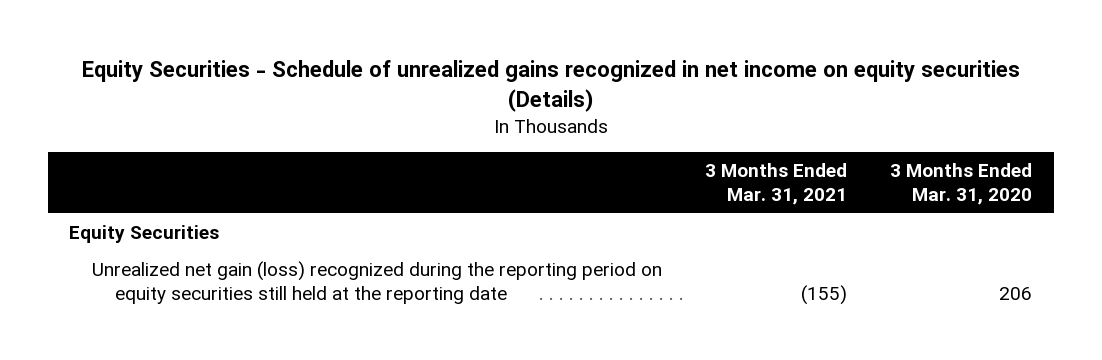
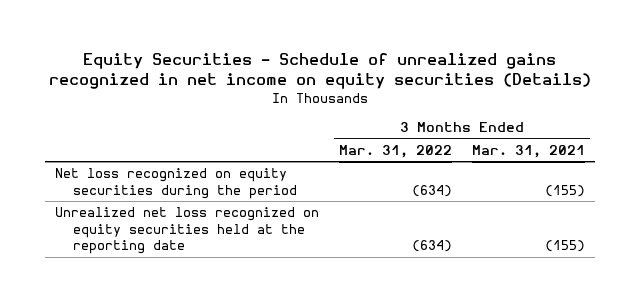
[890,162,1033,206] 3 Months Ended Mar. 31, 2020 -> none
none -> [339,144,453,158] Mar. 31, 2022
[69,225,220,244] Equity Securities -> none
none -> [55,168,298,199] Net loss recognized on equity securities during the period
[92,261,663,305] Unrealized net gain (loss) recognized during the reporting period on equity securities still held at the reporting date -> [55,207,320,255] Unrealized net loss recognized on equity securities held at the reporting date

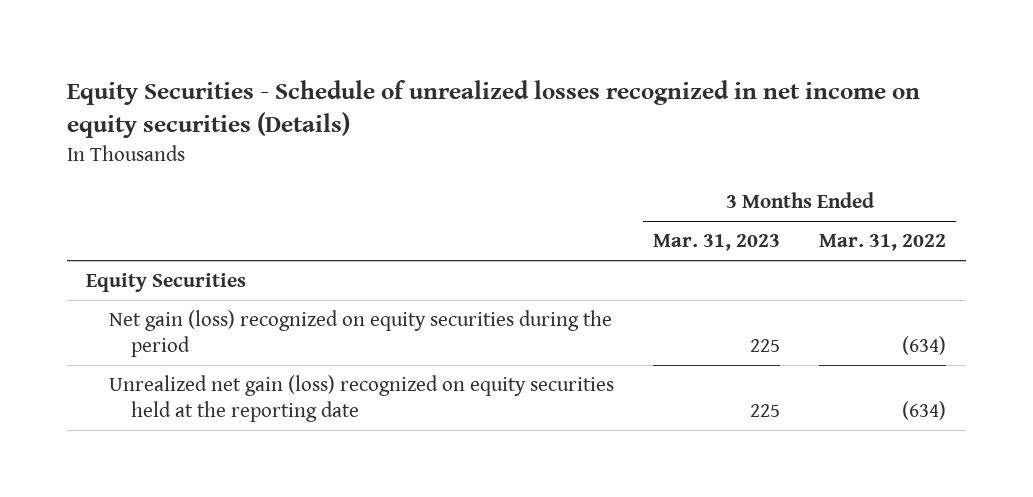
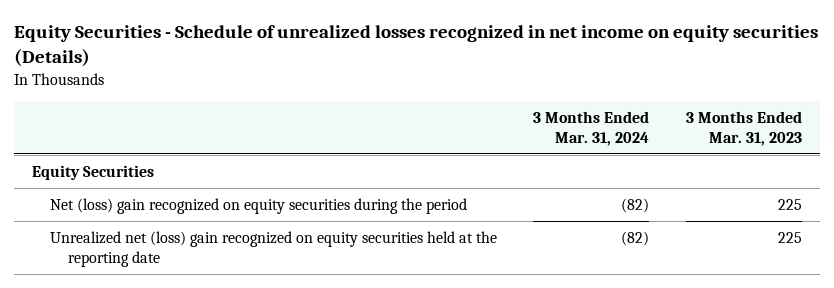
[819,234,947,252] Mar. 31, 2022 -> none
none -> [533,110,650,146] 3 Months Ended Mar. 31, 2024
[108,310,612,358] Net gain (loss) recognized on equity securities during the period -> [49,197,467,214] Net (loss) gain recognized on equity securities during the period
[108,375,614,423] Unrealized net gain (loss) recognized on equity securities held at the reporting date -> [49,230,497,267] Unrealized net (loss) gain recognized on equity securities held at the reporting date

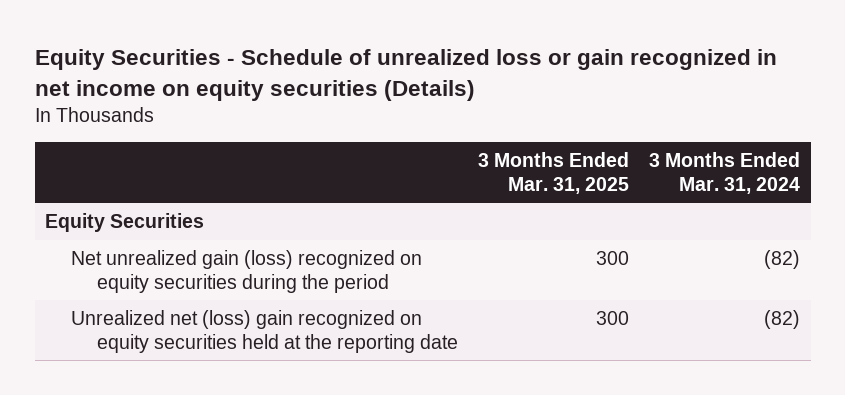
[13,25,818,68] Equity Securities - Schedule of unrealized losses recognized in net income on equity securities (Details) -> [34,49,777,101] Equity Securities - Schedule of unrealized loss or gain recognized in net income on equity securities (Details)
[685,110,802,146] 3 Months Ended Mar. 31, 2023 -> none
none -> [478,151,630,194] 3 Months Ended Mar. 31, 2025
[49,197,467,214] Net (loss) gain recognized on equity securities during the period -> [71,250,423,293] Net unrealized gain (loss) recognized on equity securities during the period

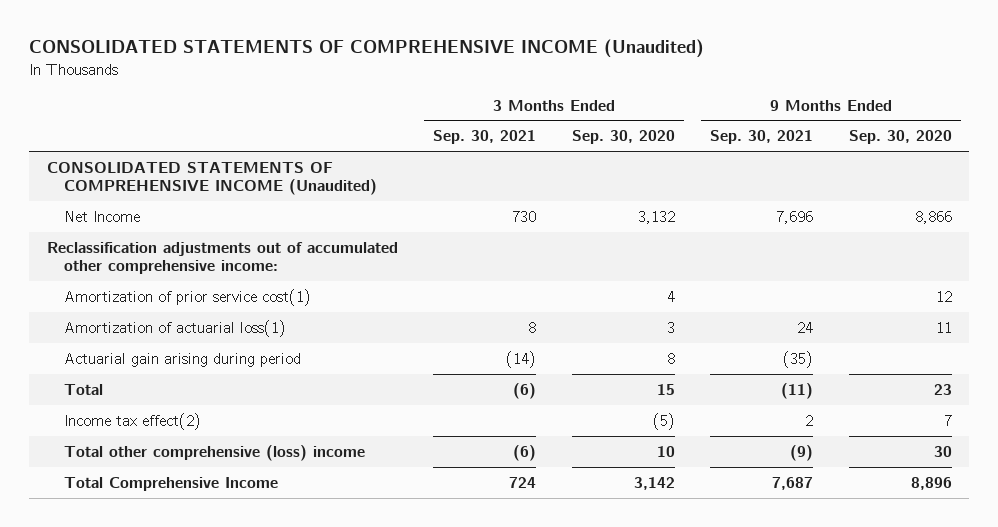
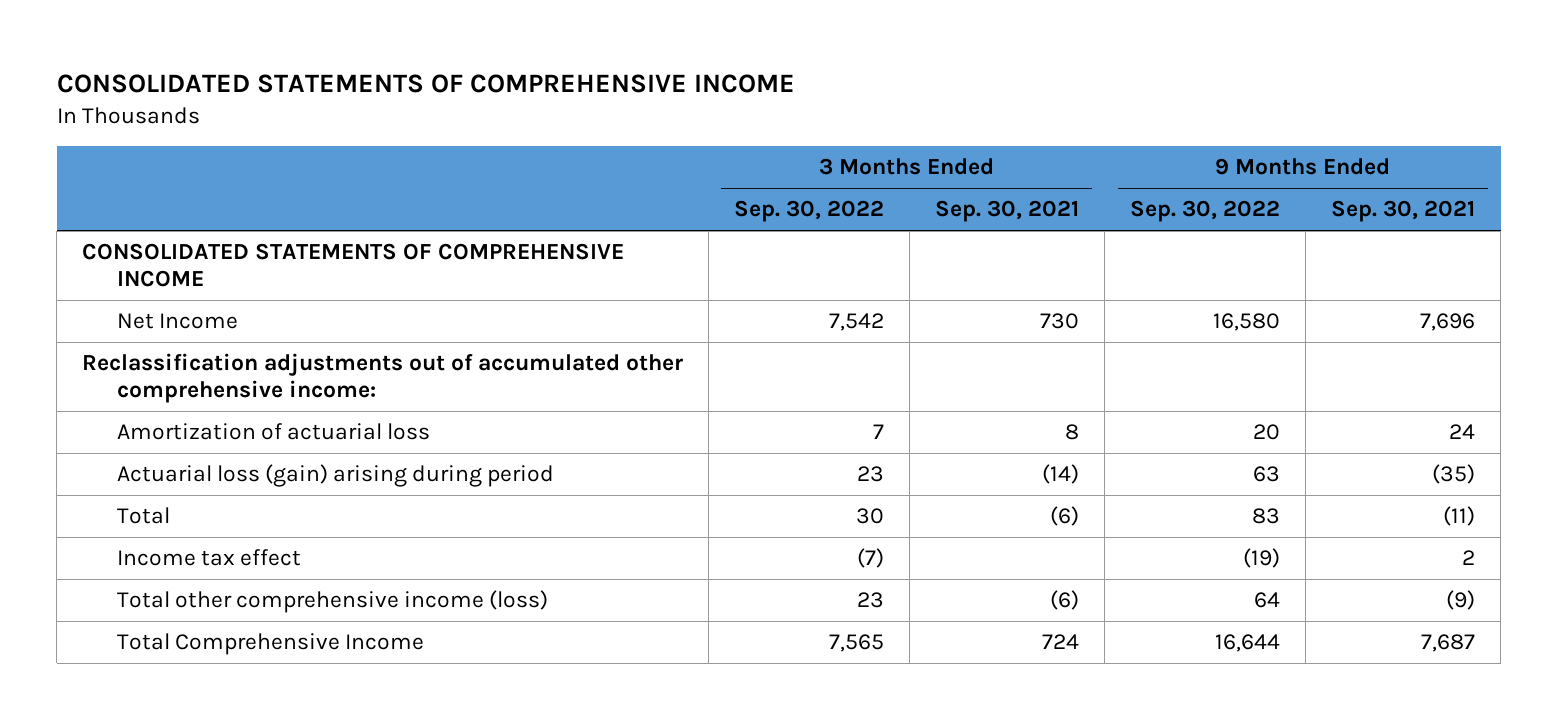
[28,39,704,59] CONSOLIDATED STATEMENTS OF COMPREHENSIVE INCOME (Unaudited) -> [56,74,795,94] CONSOLIDATED STATEMENTS OF COMPREHENSIVE INCOME
[571,130,675,145] Sep. 30, 2020 -> none
[848,130,952,145] Sep. 30, 2020 -> none
none -> [734,200,885,223] Sep. 30, 2022
none -> [1130,200,1281,223] Sep. 30, 2022
[46,161,378,196] CONSOLIDATED STATEMENTS OF COMPREHENSIVE INCOME (Unaudited) -> [82,243,625,288] CONSOLIDATED STATEMENTS OF COMPREHENSIVE INCOME
[64,288,312,306] Amortization of prior service cost(1) -> none
[64,319,287,337] Amortization of actuarial loss(1) -> [116,423,430,441] Amortization of actuarial loss
[64,352,302,367] Actuarial gain arising during period -> [116,464,554,488] Actuarial loss (gain) arising during period
[64,412,202,430] Income tax effect(2) -> [116,549,301,567] Income tax effect
[64,444,366,461] Total other comprehensive (loss) income -> [116,590,548,614] Total other comprehensive income (loss)

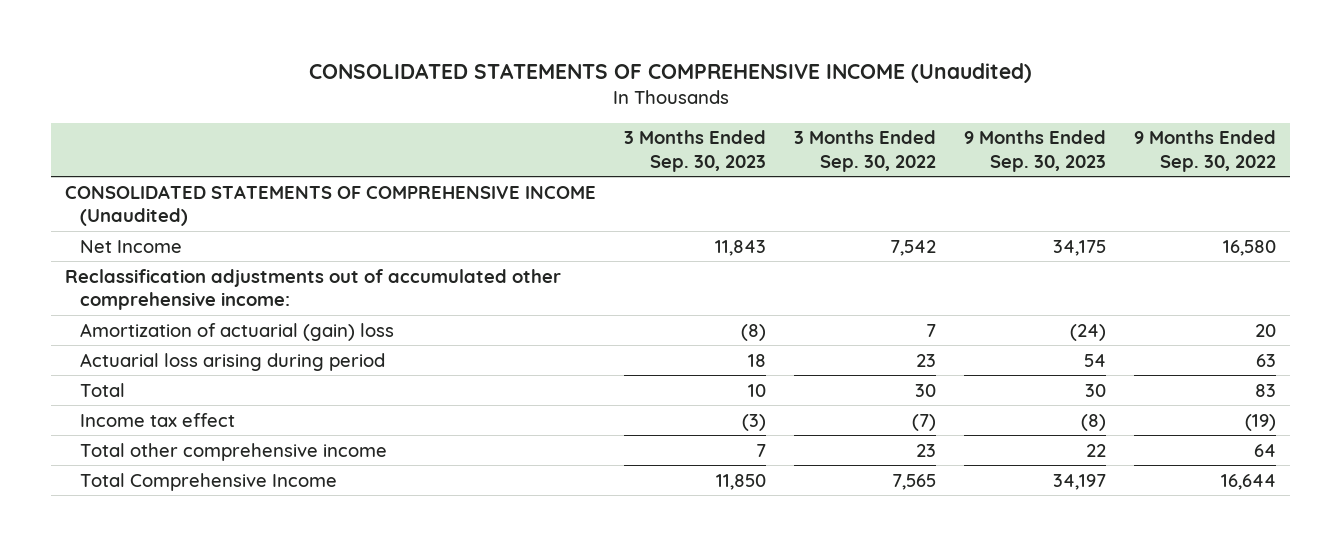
[56,74,795,94] CONSOLIDATED STATEMENTS OF COMPREHENSIVE INCOME -> [308,63,1032,84] CONSOLIDATED STATEMENTS OF COMPREHENSIVE INCOME (Unaudited)
[935,200,1080,223] Sep. 30, 2021 -> none
[1331,200,1476,223] Sep. 30, 2021 -> none
none -> [623,130,766,172] 3 Months Ended Sep. 30, 2023
none -> [964,130,1107,172] 9 Months Ended Sep. 30, 2023
[82,243,625,288] CONSOLIDATED STATEMENTS OF COMPREHENSIVE INCOME -> [64,184,596,227] CONSOLIDATED STATEMENTS OF COMPREHENSIVE INCOME (Unaudited)
[116,423,430,441] Amortization of actuarial loss -> [79,322,394,341] Amortization of actuarial (gain) loss
[116,464,554,488] Actuarial loss (gain) arising during period -> [79,352,385,371] Actuarial loss arising during period
[116,590,548,614] Total other comprehensive income (loss) -> [79,442,387,461] Total other comprehensive income

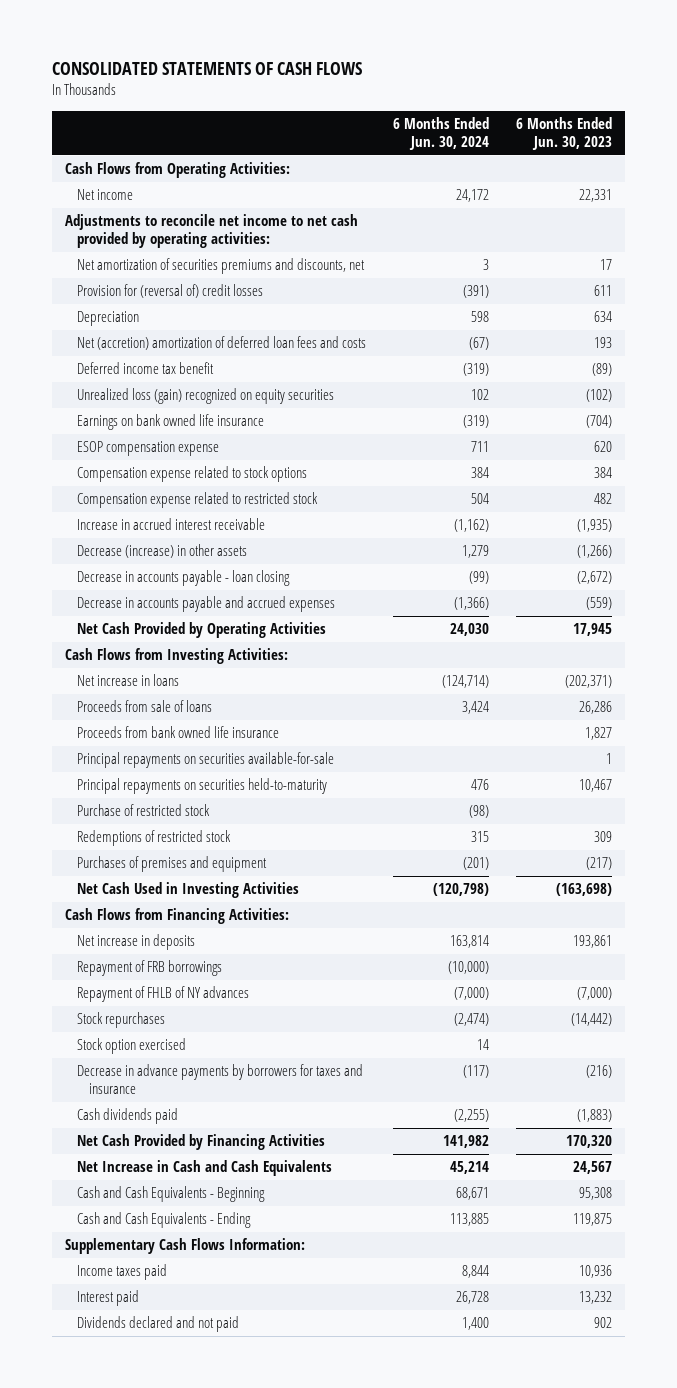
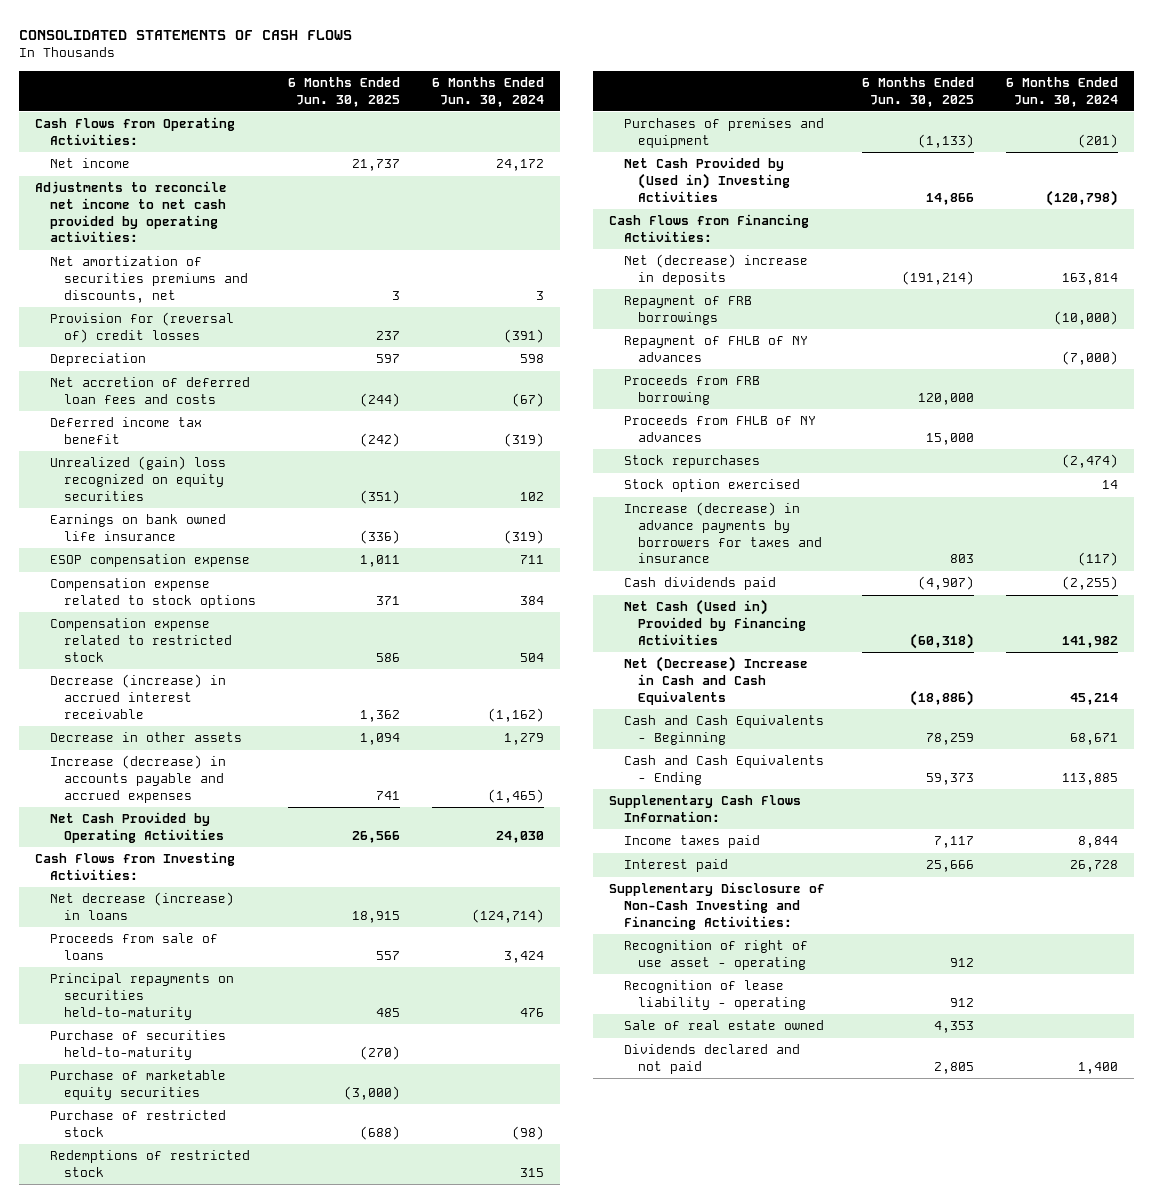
[515,116,612,150] 6 Months Ended Jun. 30, 2023 -> none
none -> [288,77,401,107] 6 Months Ended Jun. 30, 2025
[77,336,367,351] Net (accretion) amortization of deferred loan fees and costs -> [49,377,250,405] Net accretion of deferred loan fees and costs
[77,388,335,405] Unrealized loss (gain) recognized on equity securities -> [49,456,226,501] Unrealized (gain) loss recognized on equity securities
[77,570,291,587] Decrease in accounts payable - loan closing -> none
[77,518,266,531] Increase in accrued interest receivable -> [49,674,226,719] Decrease (increase) in accrued interest receivable
[77,544,248,559] Decrease (increase) in other assets -> [49,732,242,743] Decrease in other assets
[77,596,336,613] Decrease in accounts payable and accrued expenses -> [49,755,226,803] Increase (decrease) in accounts payable and accrued expenses
[453,597,489,611] (1,366) -> [488,788,545,803] (1,465)
[77,674,180,687] Net increase in loans -> [49,892,234,921] Net decrease (increase) in loans
[77,726,280,739] Proceeds from bank owned life insurance -> none
[77,752,335,769] Principal repayments on securities available-for-sale -> none
none -> [49,1030,226,1061] Purchase of securities held-to-maturity
none -> [49,1070,226,1101] Purchase of marketable equity securities
[77,882,300,899] Net Cash Used in Investing Activities -> [623,157,791,202] Net Cash Provided by (Used in) Investing Activities
[77,934,196,951] Net increase in deposits -> [623,254,808,286] Net (decrease) increase in deposits
none -> [623,375,760,406] Proceeds from FRB borrowing
none -> [623,415,816,443] Proceeds from FHLB of NY advances
[77,1064,364,1095] Decrease in advance payments by borrowers for taxes and insurance -> [623,502,823,564] Increase (decrease) in advance payments by borrowers for taxes and insurance
[77,1134,326,1151] Net Cash Provided by Financing Activities -> [623,599,807,645] Net Cash (Used in) Provided by Financing Activities
[77,1160,333,1177] Net Increase in Cash and Cash Equivalents -> [623,656,808,705] Net (Decrease) Increase in Cash and Cash Equivalents
none -> [609,882,826,930] Supplementary Disclosure of Non-Cash Investing and Financing Activities:
none -> [623,940,808,971] Recognition of right of use asset - operating
none -> [623,980,807,1011] Recognition of lease liability - operating
none -> [623,1020,824,1031] Sale of real estate owned

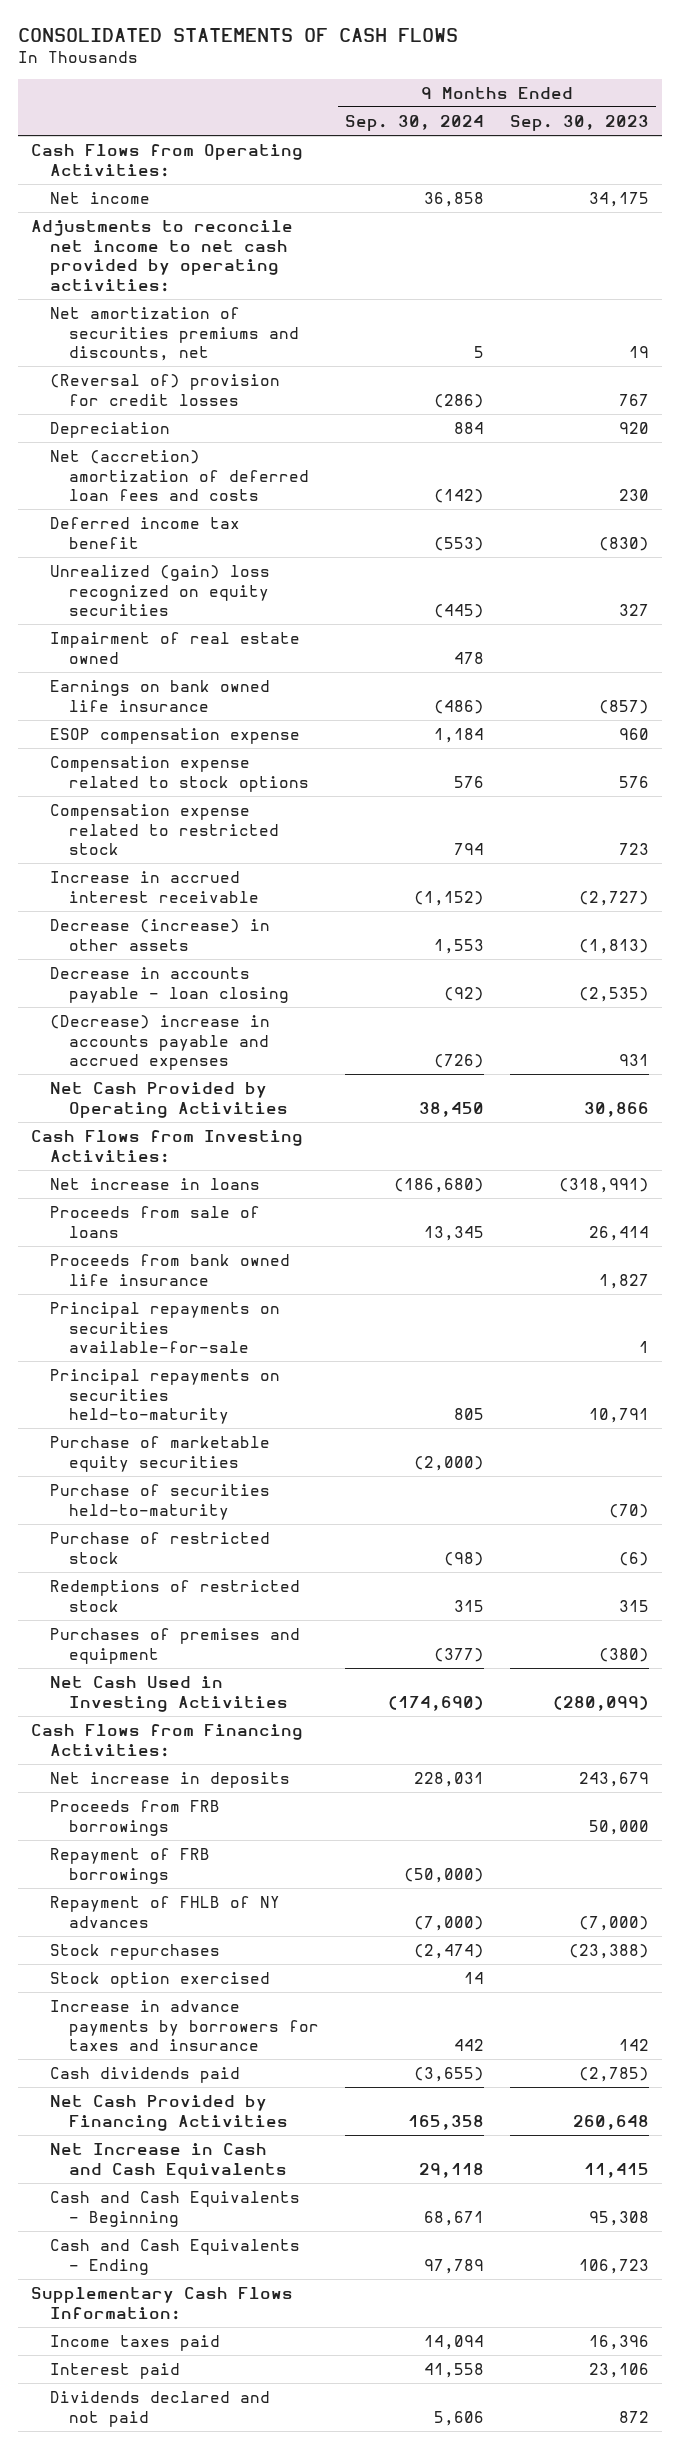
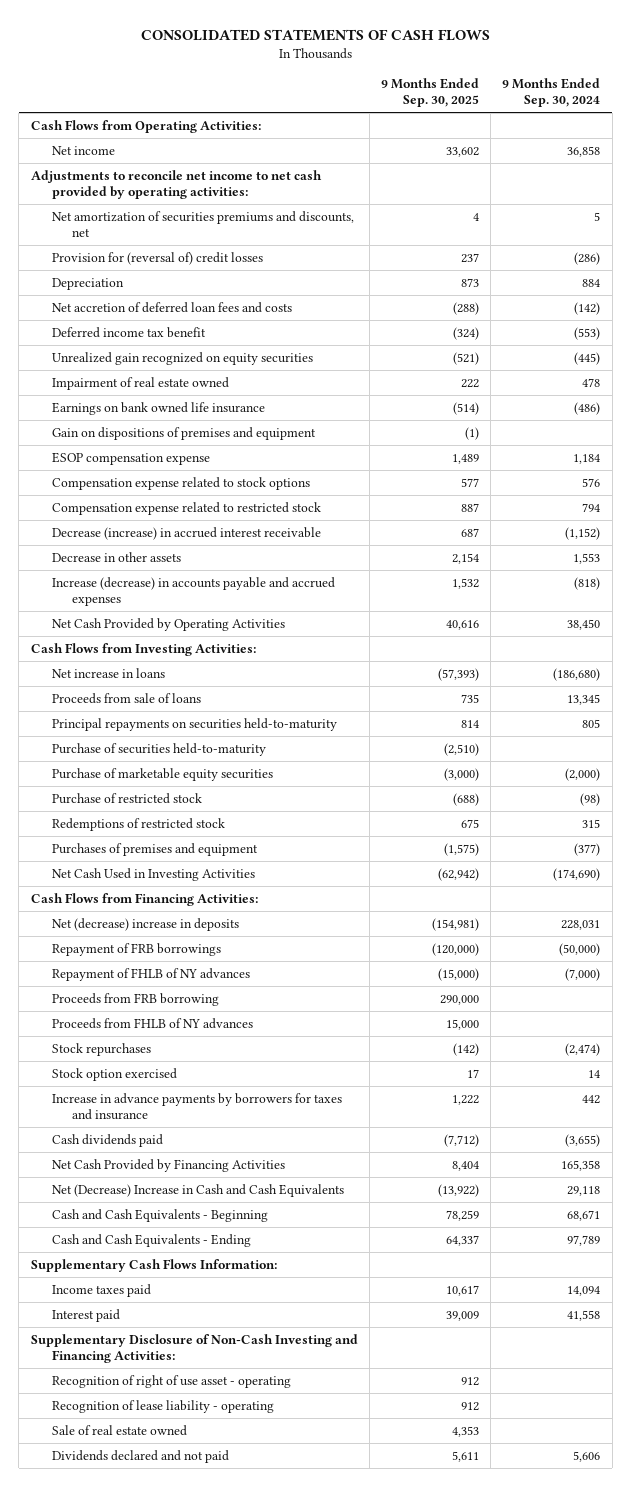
[510,115,650,132] Sep. 30, 2023 -> none
none -> [381,77,480,108] 9 Months Ended Sep. 30, 2025
[50,374,281,406] (Reversal of) provision for credit losses -> [51,251,263,265] Provision for (reversal of) credit losses
[50,450,309,502] Net (accretion) amortization of deferred loan fees and costs -> [51,301,292,313] Net accretion of deferred loan fees and costs
[50,565,271,617] Unrealized (gain) loss recognized on equity securities -> [51,351,313,365] Unrealized gain recognized on equity securities
none -> [51,426,316,440] Gain on dispositions of premises and equipment
[50,967,289,1003] Decrease in accounts payable - loan closing -> none
[50,871,259,903] Increase in accrued interest receivable -> [51,526,321,540] Decrease (increase) in accrued interest receivable
[50,919,271,951] Decrease (increase) in other assets -> [51,551,181,562] Decrease in other assets
[50,1015,271,1071] (Decrease) increase in accounts payable and accrued expenses -> [51,576,335,607] Increase (decrease) in accounts payable and accrued expenses
[433,1054,484,1069] (726) -> [574,576,601,590] (818)
[50,1254,291,1286] Proceeds from bank owned life insurance -> none
[50,1302,281,1354] Principal repayments on securities available-for-sale -> none
[50,1436,271,1472] Purchase of marketable equity securities -> [51,767,273,781] Purchase of marketable equity securities
[50,1800,221,1836] Proceeds from FRB borrowings -> none
[50,1772,291,1789] Net increase in deposits -> [51,917,239,931] Net (decrease) increase in deposits
none -> [51,992,219,1006] Proceeds from FRB borrowing
none -> [51,1017,253,1029] Proceeds from FHLB of NY advances
[50,2143,287,2179] Net Increase in Cash and Cash Equivalents -> [51,1183,344,1197] Net (Decrease) Increase in Cash and Cash Equivalents
none -> [30,1333,358,1364] Supplementary Disclosure of Non-Cash Investing and Financing Activities:
none -> [51,1374,291,1388] Recognition of right of use asset - operating
none -> [51,1399,274,1413] Recognition of lease liability - operating
none -> [51,1424,187,1436] Sale of real estate owned

